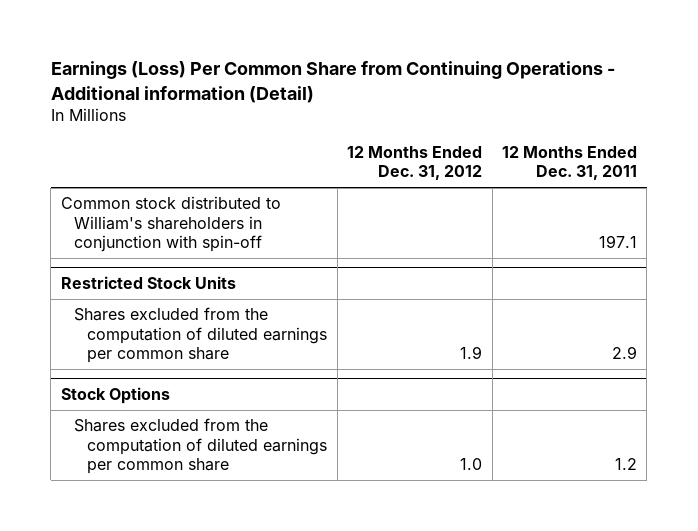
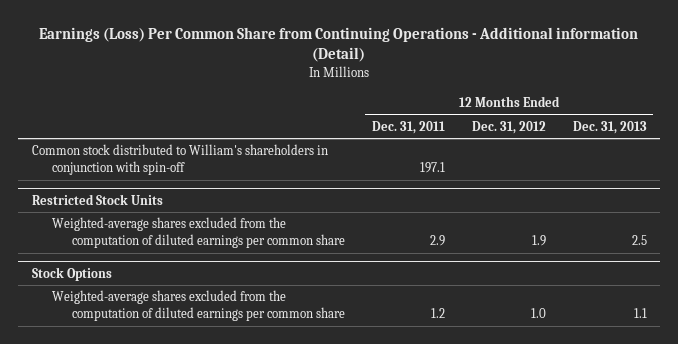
none -> [572,120,647,134] Dec. 31, 2013
[73,307,328,363] Shares excluded from the computation of diluted earnings per common share -> [51,217,345,249] Weighted-average shares excluded from the computation of diluted earnings per common share
[73,418,328,474] Shares excluded from the computation of diluted earnings per common share -> [51,290,345,322] Weighted-average shares excluded from the computation of diluted earnings per common share

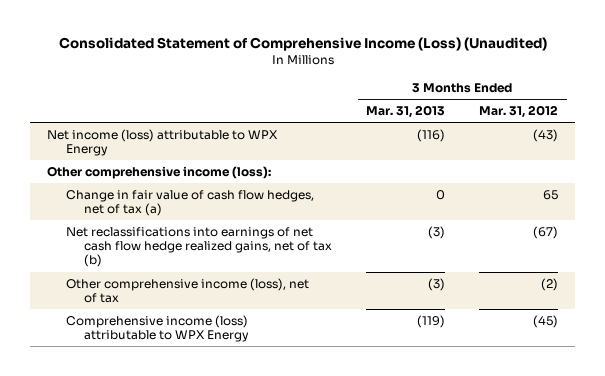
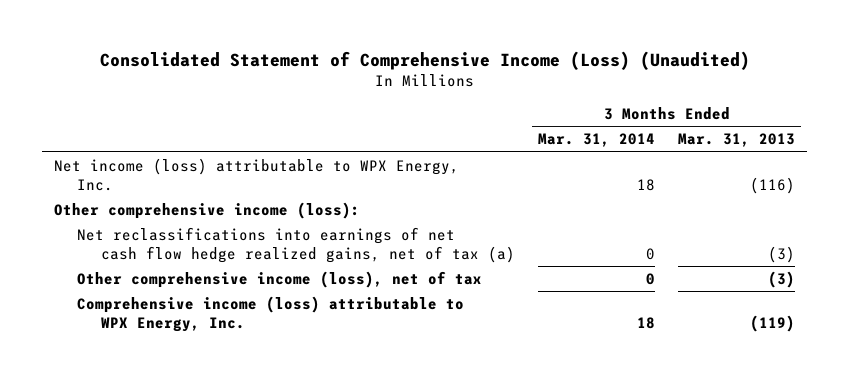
[479,104,559,118] Mar. 31, 2012 -> none
none -> [538,133,656,148] Mar. 31, 2014
[46,128,278,157] Net income (loss) attributable to WPX Energy -> [54,157,460,191] Net income (loss) attributable to WPX Energy, Inc.
[65,189,314,217] Change in fair value of cash flow hedges, net of tax (a) -> none
[65,226,333,268] Net reclassifications into earnings of net cash flow hedge realized gains, net of tax (b) -> [77,226,515,263] Net reclassifications into earnings of net cash flow hedge realized gains, net of tax (a)
[65,314,250,343] Comprehensive income (loss) attributable to WPX Energy -> [77,295,465,332] Comprehensive income (loss) attributable to WPX Energy, Inc.

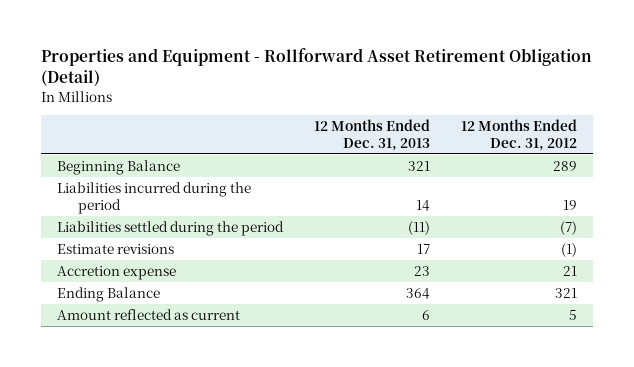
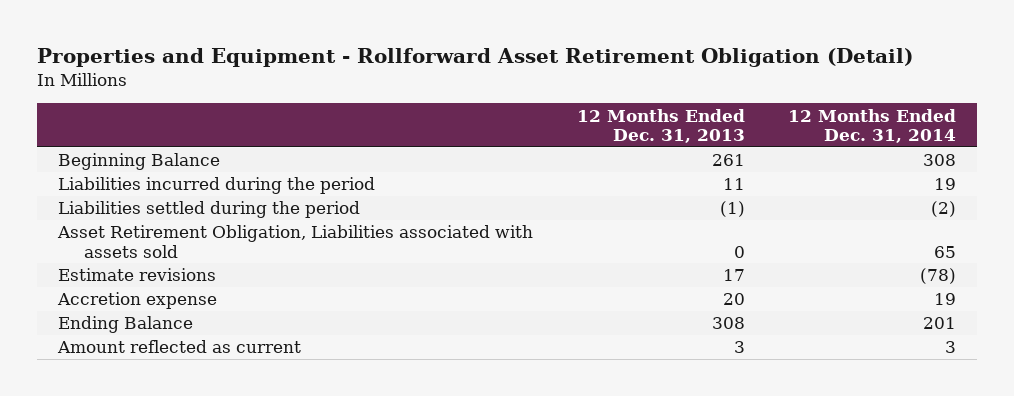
[461,119,578,151] 12 Months Ended Dec. 31, 2012 -> none
none -> [787,108,956,144] 12 Months Ended Dec. 31, 2014
[408,161,431,172] 321 -> [711,154,745,167] 261
[416,199,431,211] 14 -> [722,178,745,191] 11
[408,221,431,236] (11) -> [719,201,745,218] (1)
none -> [57,225,534,258] Asset Retirement Obligation, Liabilities associated with assets sold
[414,266,431,277] 23 -> [722,293,745,306] 20
[406,288,431,300] 364 -> [711,317,745,330] 308
[422,310,431,321] 6 -> [733,341,745,354] 3

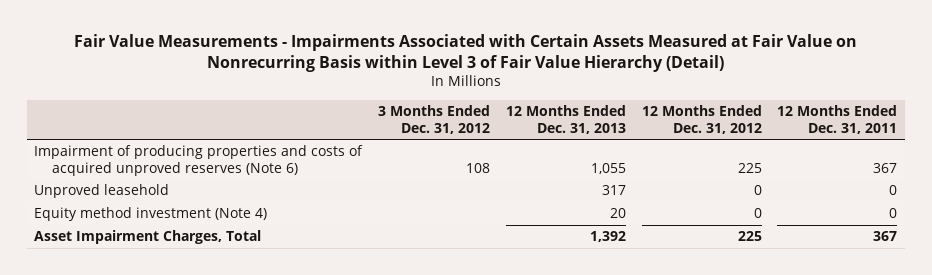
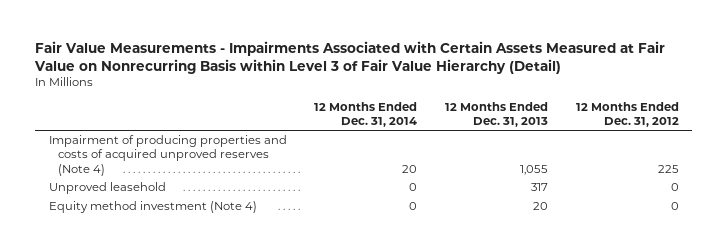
[378,104,491,134] 3 Months Ended Dec. 31, 2012 -> none
[777,104,898,134] 12 Months Ended Dec. 31, 2011 -> none
none -> [314,102,418,128] 12 Months Ended Dec. 31, 2014
[34,145,364,176] Impairment of producing properties and costs of acquired unproved reserves (Note 6) -> [48,135,287,176] Impairment of producing properties and costs of acquired unproved reserves (Note 4)
[34,230,262,245] Asset Impairment Charges, Total -> none

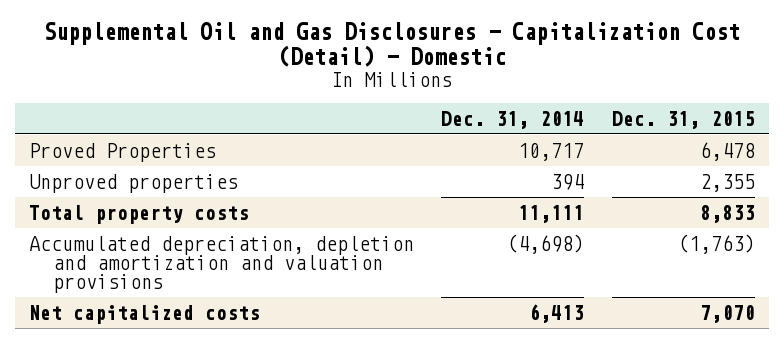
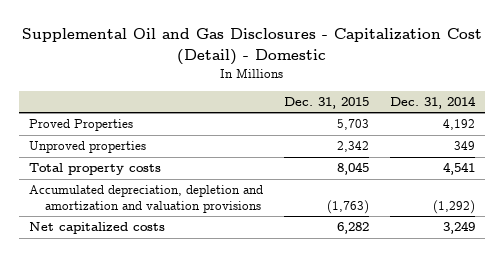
[518,142,585,161] 10,717 -> [443,119,476,131] 4,192
[699,141,755,161] 6,478 -> [337,119,370,131] 5,703
[551,173,585,190] 394 -> [454,141,476,151] 349
[699,173,755,192] 2,355 -> [337,141,370,153] 2,342
[518,204,585,223] 11,111 -> [443,162,476,176] 4,541
[699,204,755,223] 8,833 -> [337,162,370,176] 8,045
[507,233,585,254] (4,698) -> [433,200,476,215] (1,292)
[529,303,585,323] 6,413 -> [443,221,476,235] 3,249
[699,304,755,323] 7,070 -> [337,222,370,235] 6,282

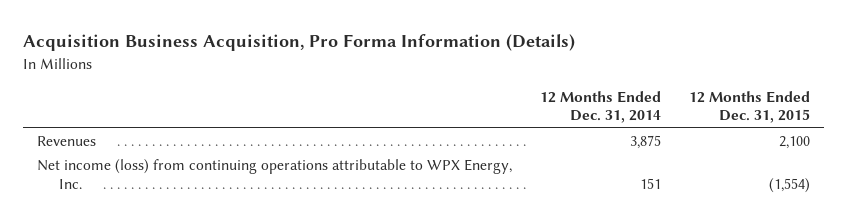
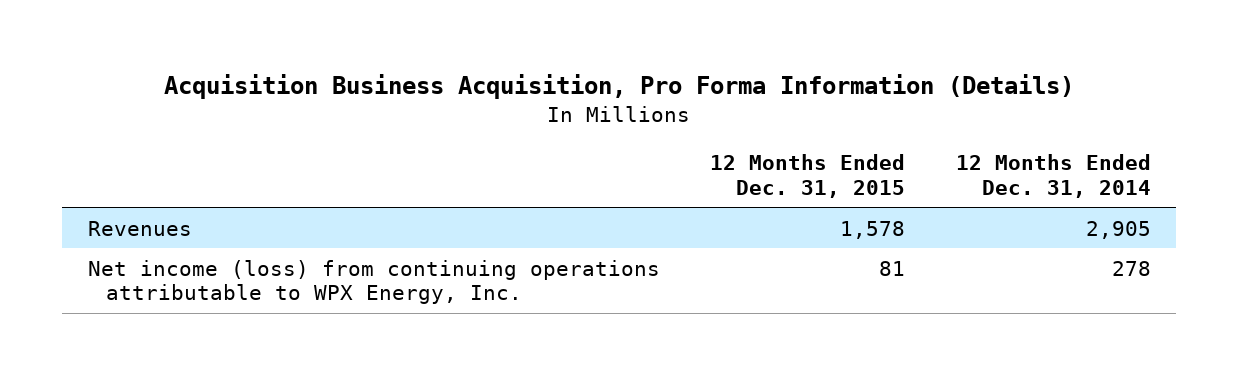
[629,135,661,150] 3,875 -> [1086,220,1152,239] 2,905
[778,136,810,150] 2,100 -> [840,220,906,239] 1,578
[639,178,661,190] 151 -> [1112,260,1152,276] 278
[768,178,810,194] (1,554) -> [879,260,906,276] 81

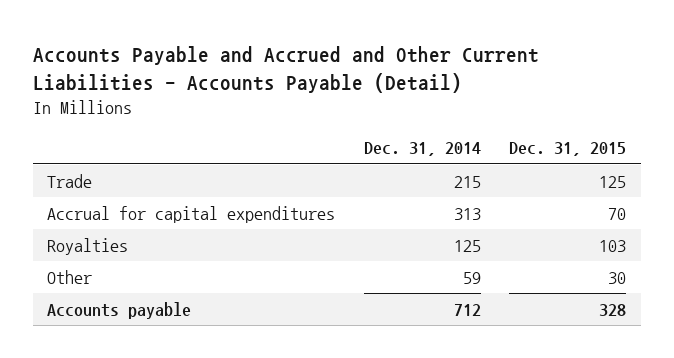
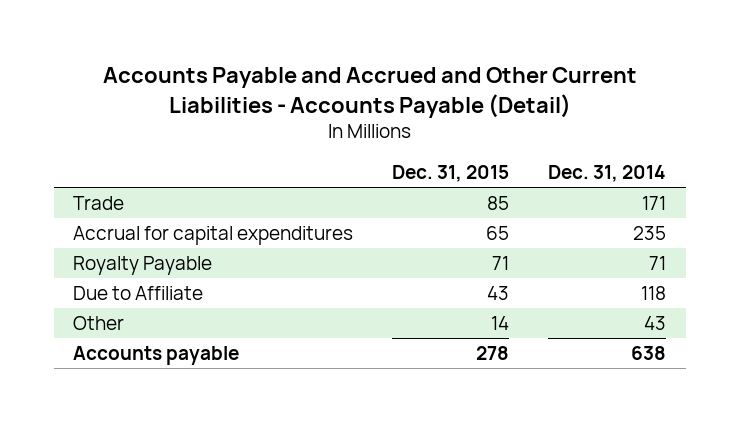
[47,237,129,255] Royalties -> none
[453,175,481,188] 215 -> [642,195,667,210] 171
[599,175,627,188] 125 -> [487,195,510,210] 85
[453,207,481,220] 313 -> [633,225,667,240] 235
[608,207,627,220] 70 -> [486,225,510,240] 65
none -> [73,255,213,275] Royalty Payable
none -> [73,285,204,300] Due to Affiliate
[462,271,481,284] 59 -> [644,315,667,330] 43
[608,271,627,284] 30 -> [491,315,510,330] 14
[453,303,481,316] 712 -> [631,345,667,360] 638
[599,303,627,316] 328 -> [476,345,510,360] 278

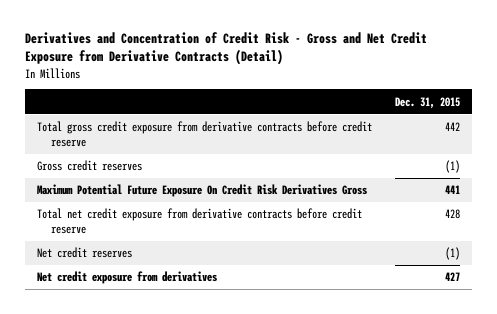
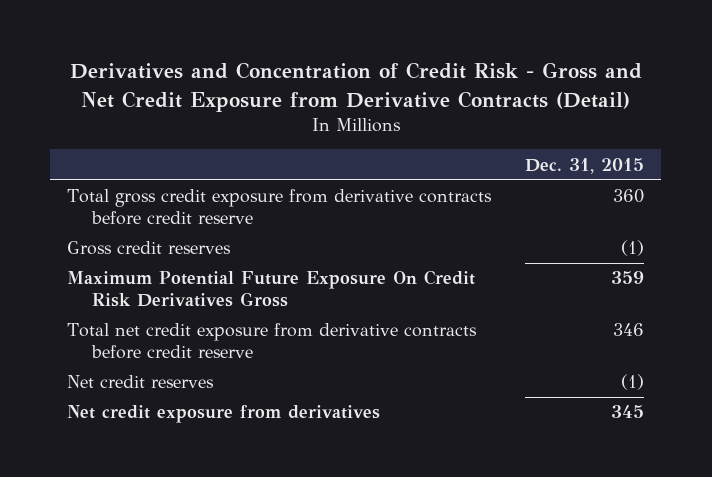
[445,122,461,132] 442 -> [613,189,645,204] 360
[445,185,461,195] 441 -> [611,271,645,285] 359
[445,209,461,220] 428 -> [613,323,645,337] 346
[445,272,461,282] 427 -> [611,405,645,419] 345

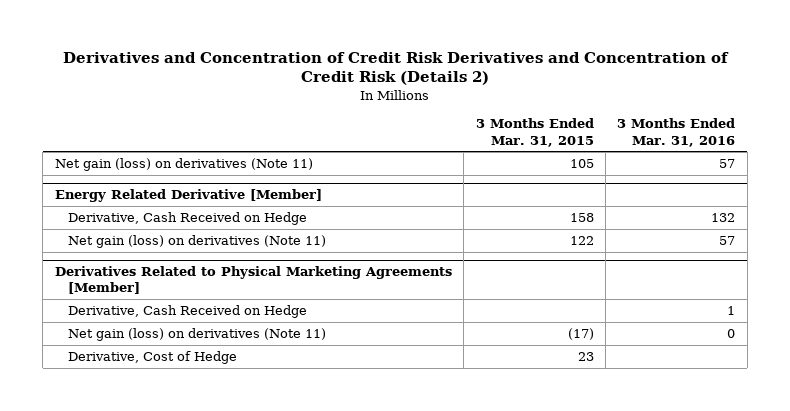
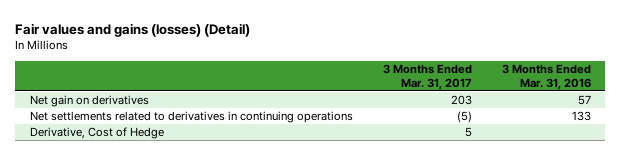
[63,51,730,86] Derivatives and Concentration of Credit Risk Derivatives and Concentration of Credit Risk (Details 2) -> [15,22,251,37] Fair values and gains (losses) (Detail)
[475,118,594,147] 3 Months Ended Mar. 31, 2015 -> none
none -> [382,64,472,90] 3 Months Ended Mar. 31, 2017
[54,189,322,203] Energy Related Derivative [Member] -> none
[67,211,307,225] Derivative, Cash Received on Hedge -> none
[67,234,326,248] Net gain (loss) on derivatives (Note 11) -> none
[54,266,452,295] Derivatives Related to Physical Marketing Agreements [Member] -> none
[67,304,307,318] Derivative, Cash Received on Hedge -> none
[67,327,326,341] Net gain (loss) on derivatives (Note 11) -> none
[54,157,313,171] Net gain (loss) on derivatives (Note 11) -> [30,95,150,108] Net gain on derivatives
none -> [30,111,354,124] Net settlements related to derivatives in continuing operations

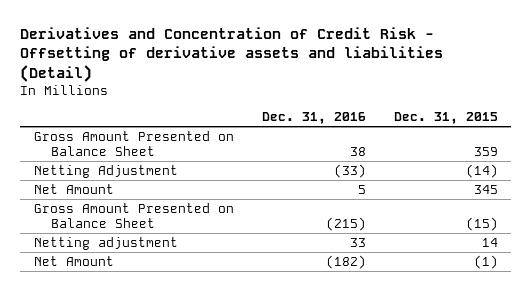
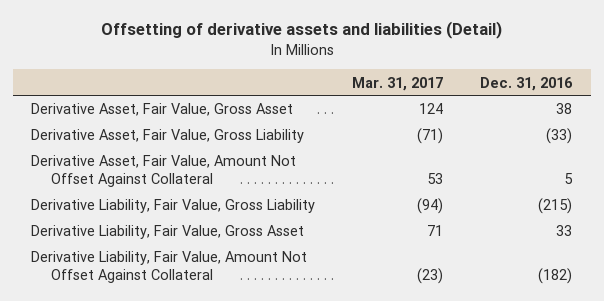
[19,26,443,82] Derivatives and Concentration of Credit Risk - Offsetting of derivative assets and liabilities (Detail) -> [100,21,502,40] Offsetting of derivative assets and liabilities (Detail)
[393,111,498,124] Dec. 31, 2015 -> none
none -> [352,76,444,91] Mar. 31, 2017
[33,130,234,157] Gross Amount Presented on Balance Sheet -> [31,103,294,117] Derivative Asset, Fair Value, Gross Asset
[33,164,178,178] Netting Adjustment -> [31,129,305,144] Derivative Asset, Fair Value, Gross Liability
[33,183,114,194] Net Amount -> [31,155,297,187] Derivative Asset, Fair Value, Amount Not Offset Against Collateral
[33,202,234,229] Gross Amount Presented on Balance Sheet -> [31,199,316,214] Derivative Liability, Fair Value, Gross Liability
[33,236,178,250] Netting adjustment -> [31,225,305,240] Derivative Liability, Fair Value, Gross Asset
[33,255,114,266] Net Amount -> [31,251,308,283] Derivative Liability, Fair Value, Amount Not Offset Against Collateral

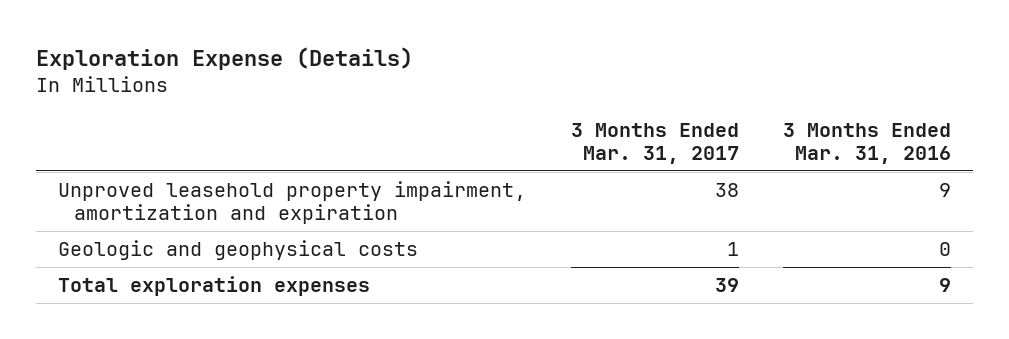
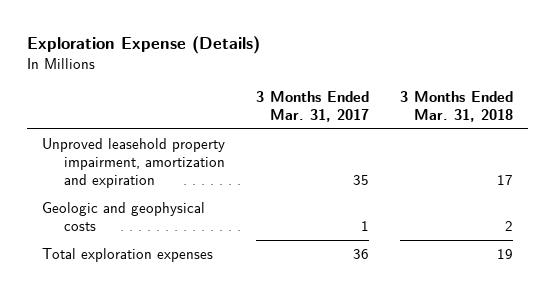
[782,122,951,165] 3 Months Ended Mar. 31, 2016 -> none
none -> [399,90,513,122] 3 Months Ended Mar. 31, 2018
[714,182,739,197] 38 -> [353,174,370,185] 35
[714,277,739,292] 39 -> [353,248,370,259] 36

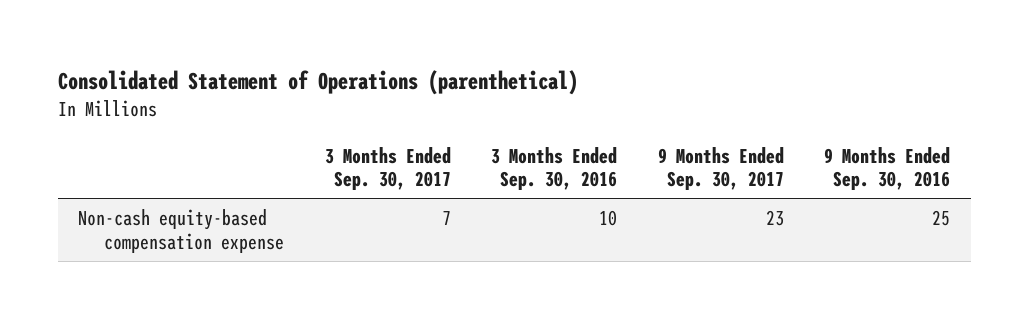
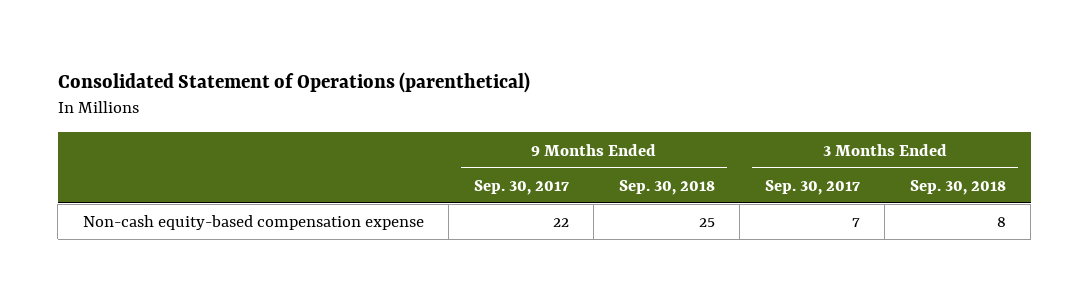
[491,146,618,191] 3 Months Ended Sep. 30, 2016 -> none
[824,146,951,191] 9 Months Ended Sep. 30, 2016 -> none
none -> [618,179,715,195] Sep. 30, 2018
none -> [909,179,1006,195] Sep. 30, 2018
[765,210,784,227] 23 -> [552,218,569,228] 22

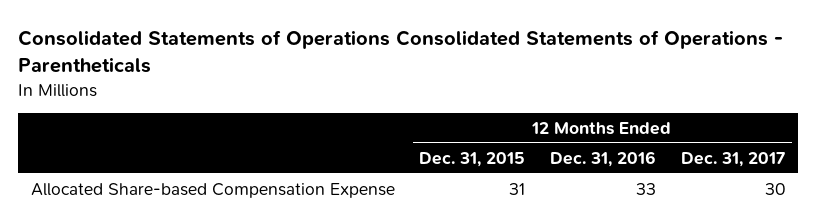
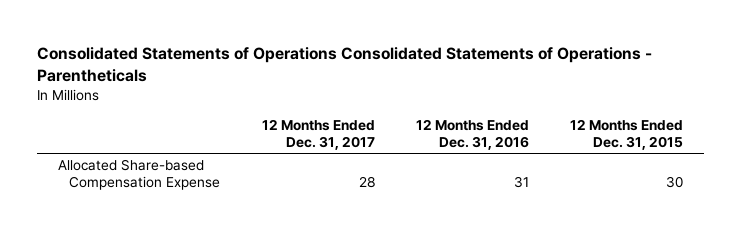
[509,182,526,195] 31 -> [666,176,684,189] 30
[635,182,656,195] 33 -> [513,176,529,189] 31
[764,182,786,195] 30 -> [358,176,375,189] 28

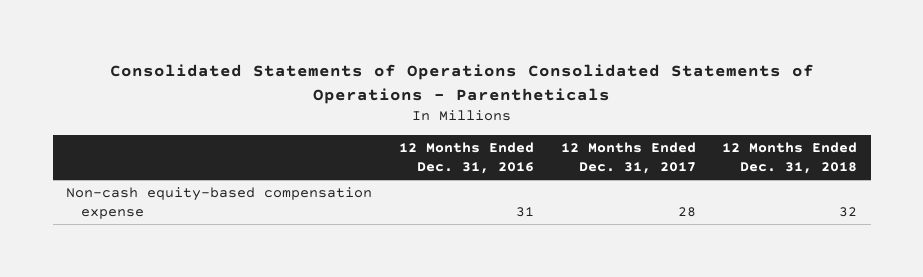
[570,118,684,150] 12 Months Ended Dec. 31, 2015 -> none
none -> [722,142,858,175] 12 Months Ended Dec. 31, 2018
[57,159,221,191] Allocated Share-based Compensation Expense -> [66,187,373,220] Non-cash equity-based compensation expense

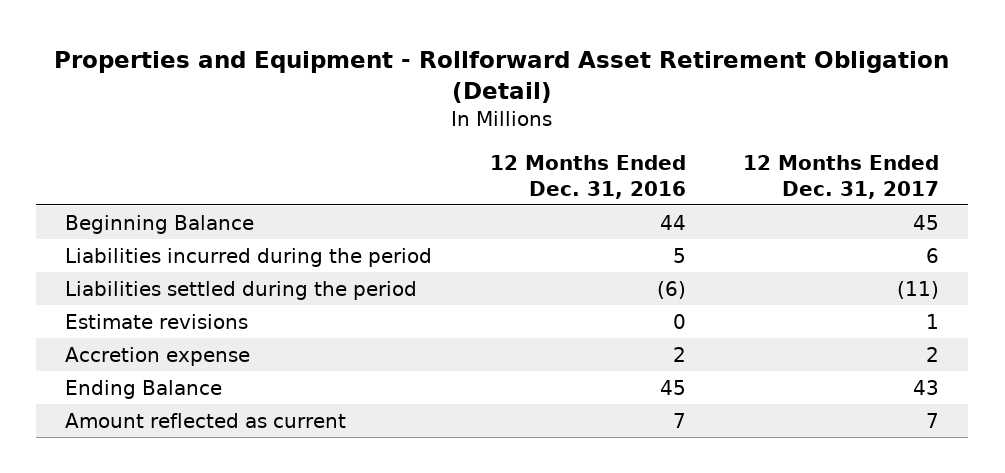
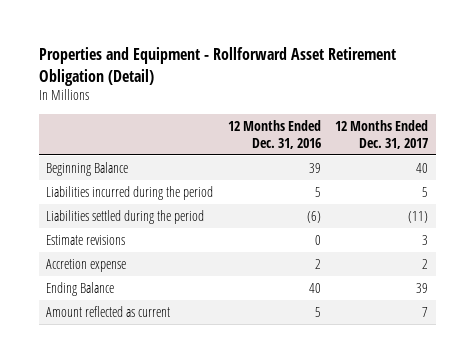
[659,214,686,230] 44 -> [308,162,321,173] 39
[913,214,940,230] 45 -> [416,162,429,173] 40
[926,247,940,263] 6 -> [422,186,429,197] 5
[926,313,940,329] 1 -> [422,234,429,245] 3
[659,379,686,395] 45 -> [308,282,321,293] 40
[913,379,940,395] 43 -> [416,282,429,293] 39
[672,412,686,428] 7 -> [314,306,321,317] 5

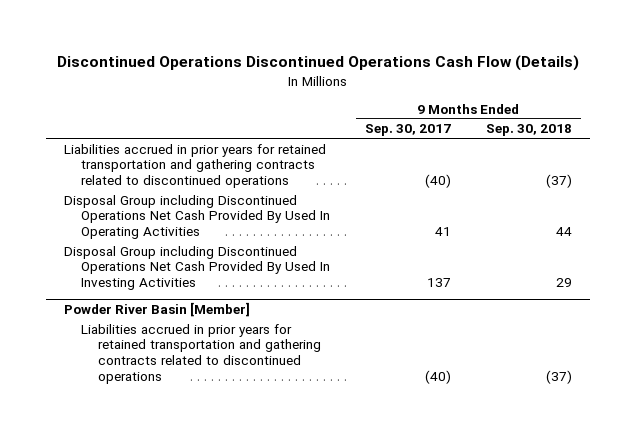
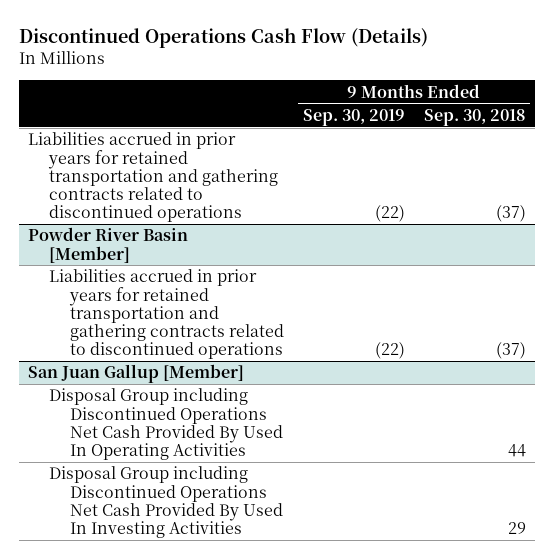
[56,55,579,72] Discontinued Operations Discontinued Operations Cash Flow (Details) -> [18,28,428,49] Discontinued Operations Cash Flow (Details)
[364,124,451,137] Sep. 30, 2017 -> none
none -> [302,108,405,126] Sep. 30, 2019
[63,194,330,240] Disposal Group including Discontinued Operations Net Cash Provided By Used In Operating Activities -> none
[63,245,330,291] Disposal Group including Discontinued Operations Net Cash Provided By Used In Investing Activities -> none
none -> [28,364,245,384] San Juan Gallup [Member]
none -> [48,388,283,461] Disposal Group including Discontinued Operations Net Cash Provided By Used In Operating Activities
none -> [48,466,283,539] Disposal Group including Discontinued Operations Net Cash Provided By Used In Investing Activities

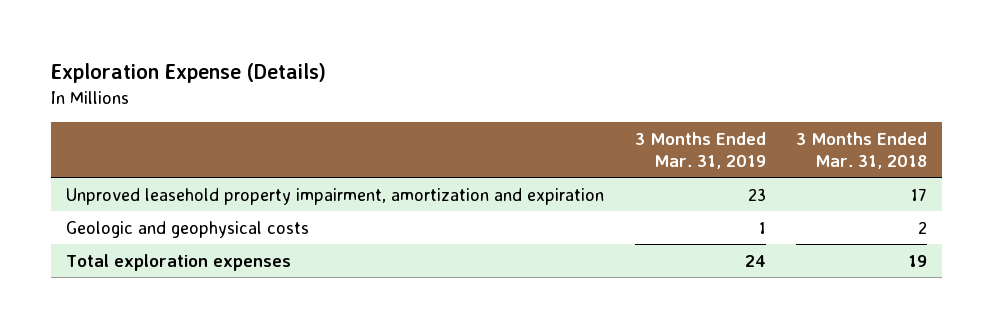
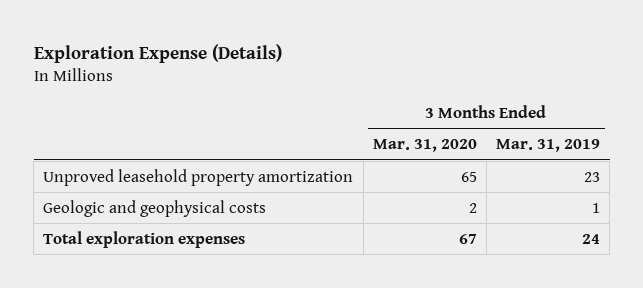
[795,131,927,169] 3 Months Ended Mar. 31, 2018 -> none
none -> [372,139,477,153] Mar. 31, 2020
[66,187,605,205] Unproved leasehold property impairment, amortization and expiration -> [43,168,354,186] Unproved leasehold property amortization

